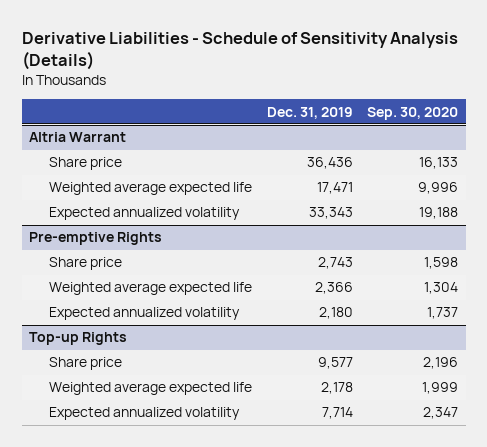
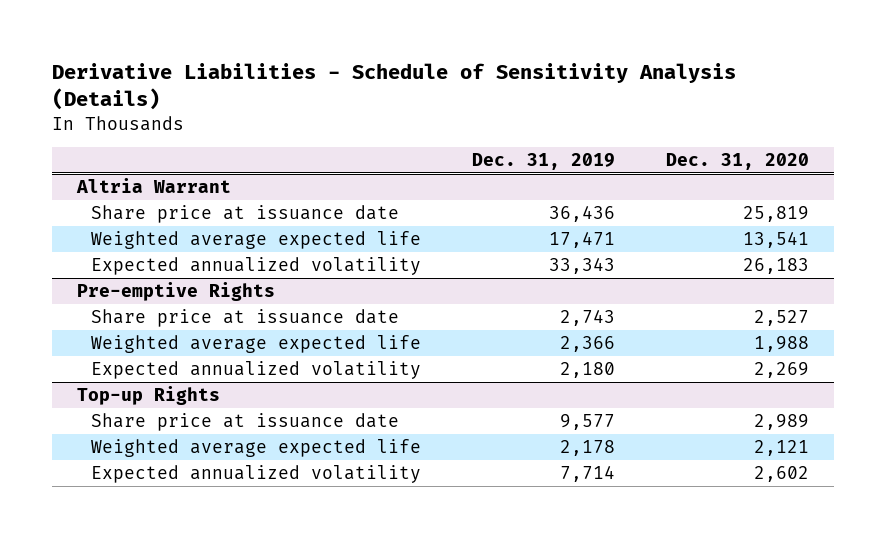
[367,106,459,120] Sep. 30, 2020 -> none
none -> [665,152,809,170] Dec. 31, 2020
[49,157,123,171] Share price -> [90,204,399,223] Share price at issuance date
[49,257,123,271] Share price -> [90,308,399,327] Share price at issuance date
[49,357,123,371] Share price -> [90,412,399,431] Share price at issuance date

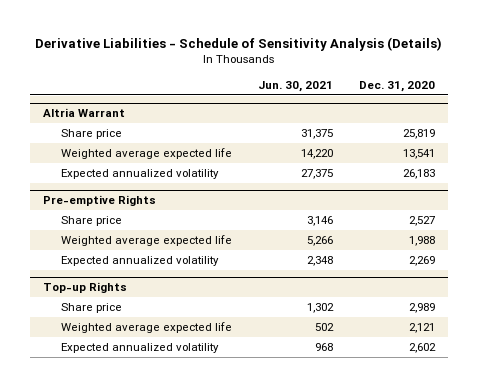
[471,152,615,170] Dec. 31, 2019 -> none
none -> [258,80,334,92] Jun. 30, 2021
[90,204,399,223] Share price at issuance date -> [61,129,123,140] Share price
[90,308,399,327] Share price at issuance date -> [61,216,123,227] Share price
[90,412,399,431] Share price at issuance date -> [61,303,123,314] Share price

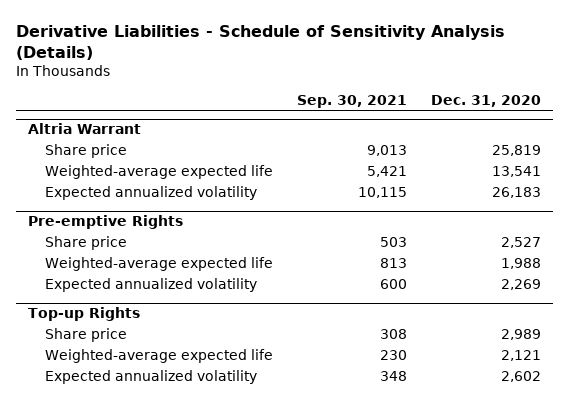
[258,80,334,92] Jun. 30, 2021 -> none
none -> [296,94,407,108] Sep. 30, 2021
[61,148,233,160] Weighted average expected life -> [44,165,273,180] Weighted-average expected life
[61,235,233,247] Weighted average expected life -> [44,257,273,272] Weighted-average expected life
[61,322,233,334] Weighted average expected life -> [44,349,273,364] Weighted-average expected life

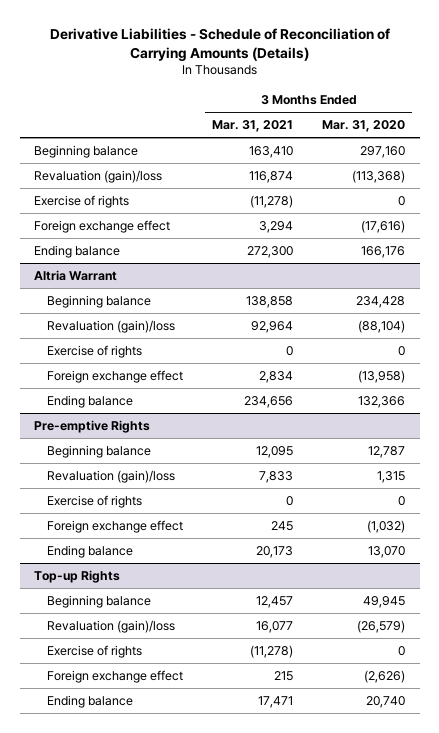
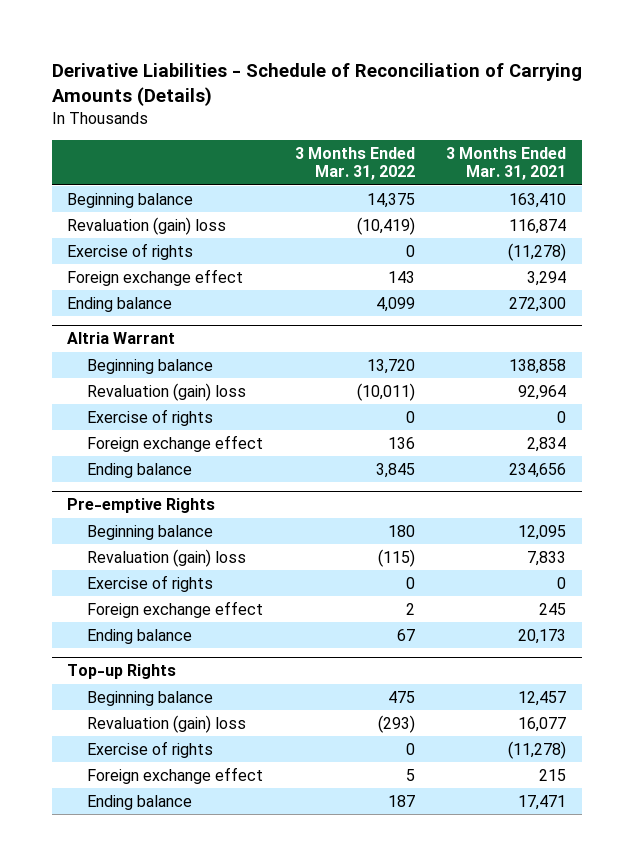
[322,120,406,133] Mar. 31, 2020 -> none
none -> [294,146,415,181] 3 Months Ended Mar. 31, 2022
[34,170,163,184] Revaluation (gain)/loss -> [67,216,227,235] Revaluation (gain) loss
[47,320,176,334] Revaluation (gain)/loss -> [87,382,247,401] Revaluation (gain) loss
[47,470,176,484] Revaluation (gain)/loss -> [87,548,247,567] Revaluation (gain) loss
[47,620,176,634] Revaluation (gain)/loss -> [87,714,247,733] Revaluation (gain) loss

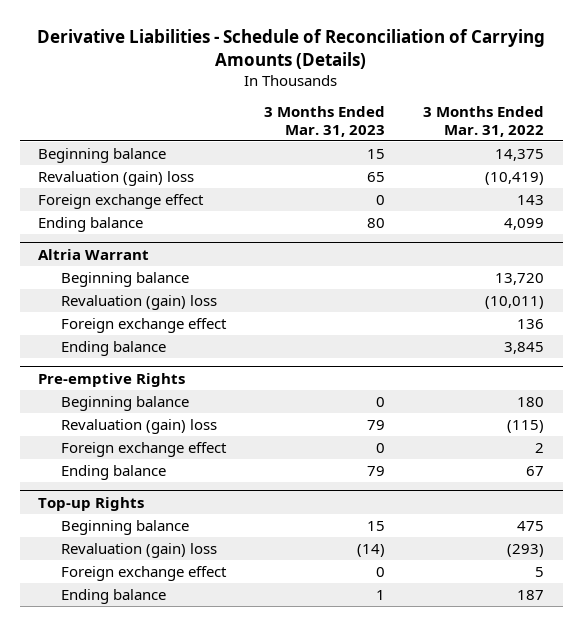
[446,146,567,181] 3 Months Ended Mar. 31, 2021 -> none
none -> [264,106,386,137] 3 Months Ended Mar. 31, 2023
[67,242,194,260] Exercise of rights -> none
[87,408,214,426] Exercise of rights -> none
[87,574,214,592] Exercise of rights -> none
[87,740,214,758] Exercise of rights -> none

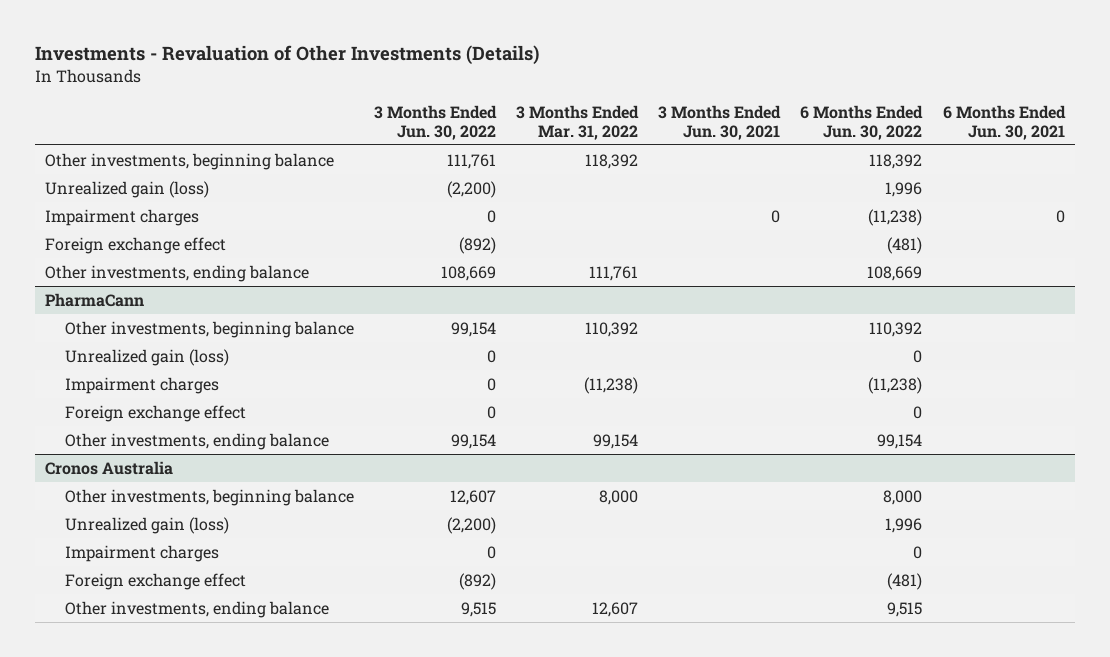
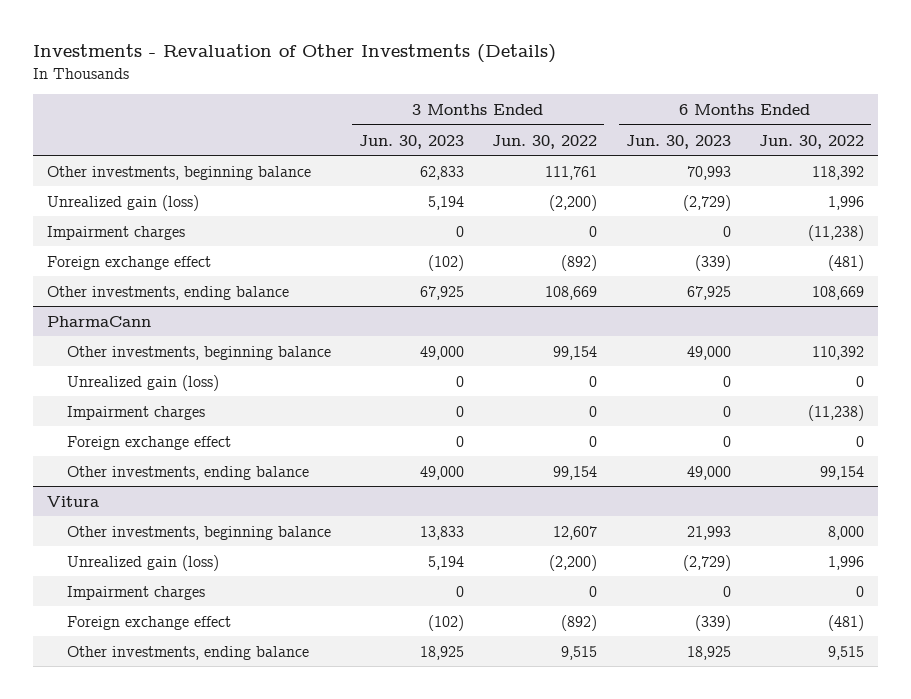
[516,104,640,140] 3 Months Ended Mar. 31, 2022 -> none
[658,104,782,140] 3 Months Ended Jun. 30, 2021 -> none
[942,104,1066,140] 6 Months Ended Jun. 30, 2021 -> none
none -> [358,134,464,149] Jun. 30, 2023
none -> [625,134,731,149] Jun. 30, 2023
[45,460,174,475] Cronos Australia -> [47,495,100,507] Vitura

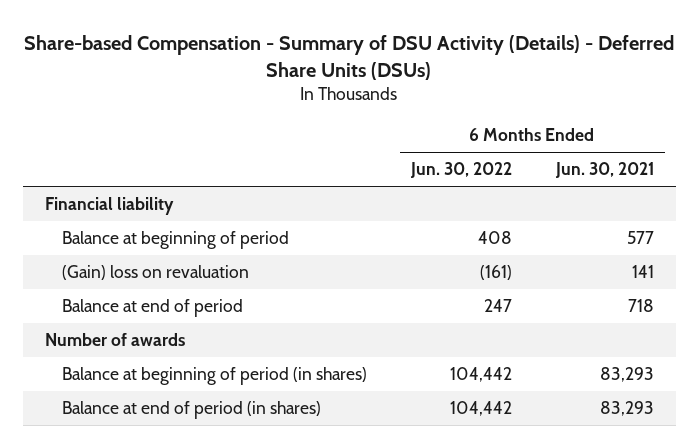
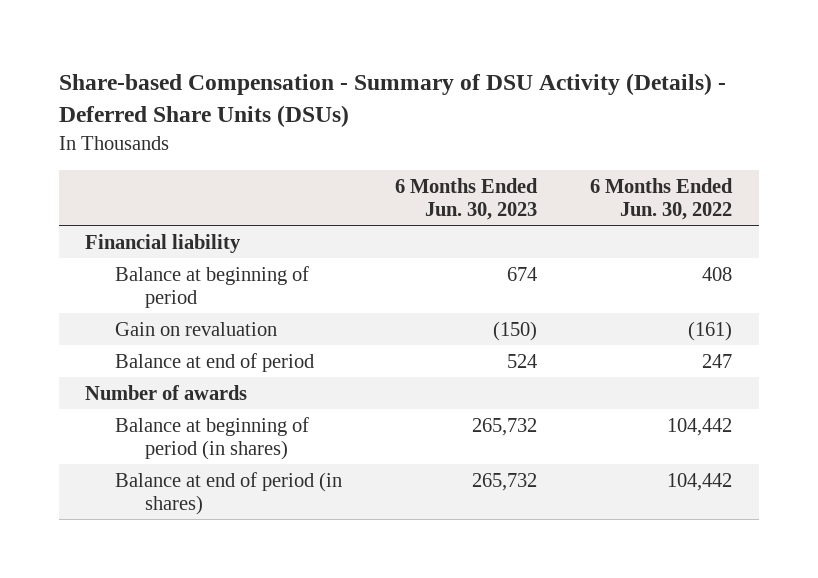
[555,162,655,179] Jun. 30, 2021 -> none
none -> [395,177,539,221] 6 Months Ended Jun. 30, 2023
[61,265,249,281] (Gain) loss on revaluation -> [115,321,278,336] Gain on revaluation

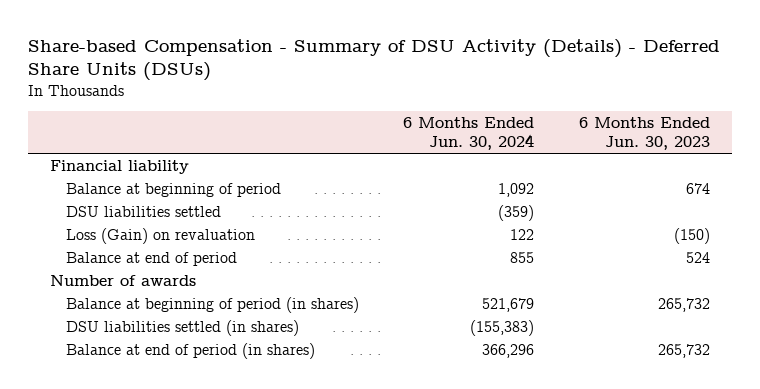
[590,177,734,221] 6 Months Ended Jun. 30, 2022 -> none
none -> [403,117,535,151] 6 Months Ended Jun. 30, 2024
none -> [65,205,221,217] DSU liabilities settled
[115,321,278,336] Gain on revaluation -> [65,227,255,244] Loss (Gain) on revaluation
none -> [65,319,299,336] DSU liabilities settled (in shares)

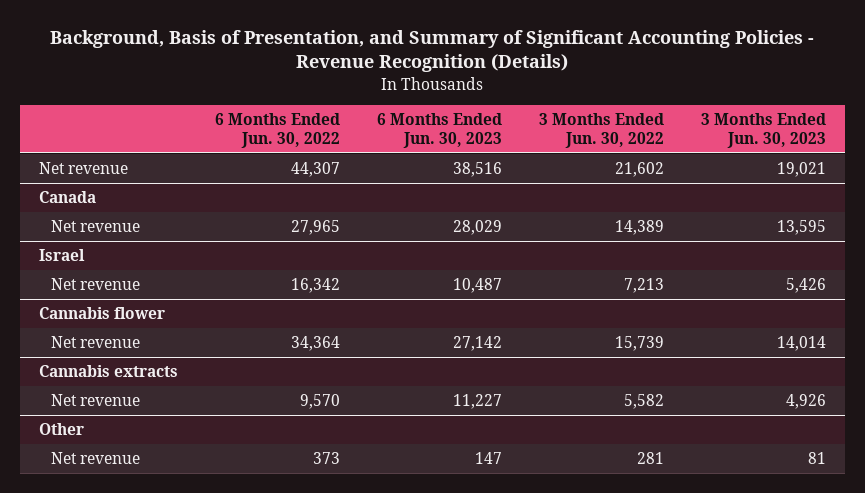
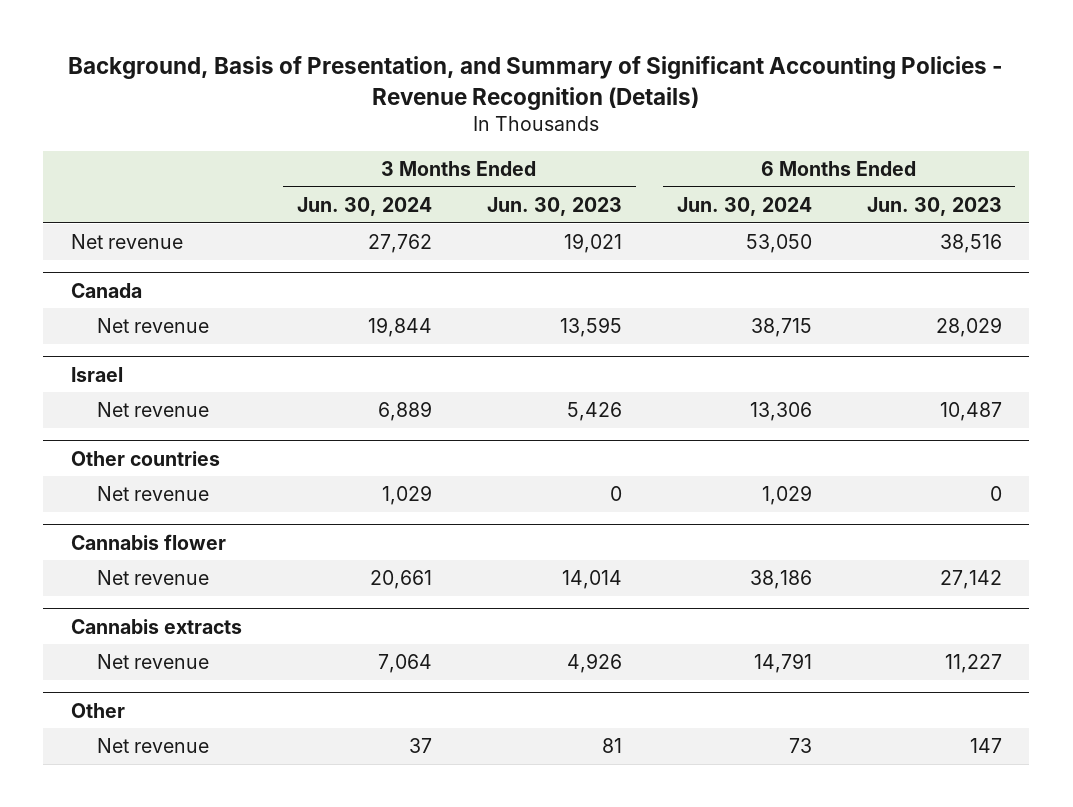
[214,113,340,148] 6 Months Ended Jun. 30, 2022 -> none
[539,113,665,148] 3 Months Ended Jun. 30, 2022 -> none
none -> [296,196,432,216] Jun. 30, 2024
none -> [676,196,812,216] Jun. 30, 2024
none -> [70,450,220,466] Other countries
none -> [96,486,209,502] Net revenue

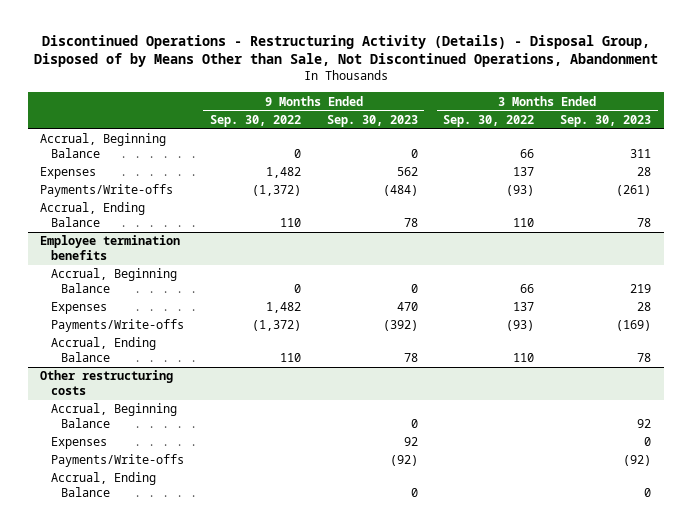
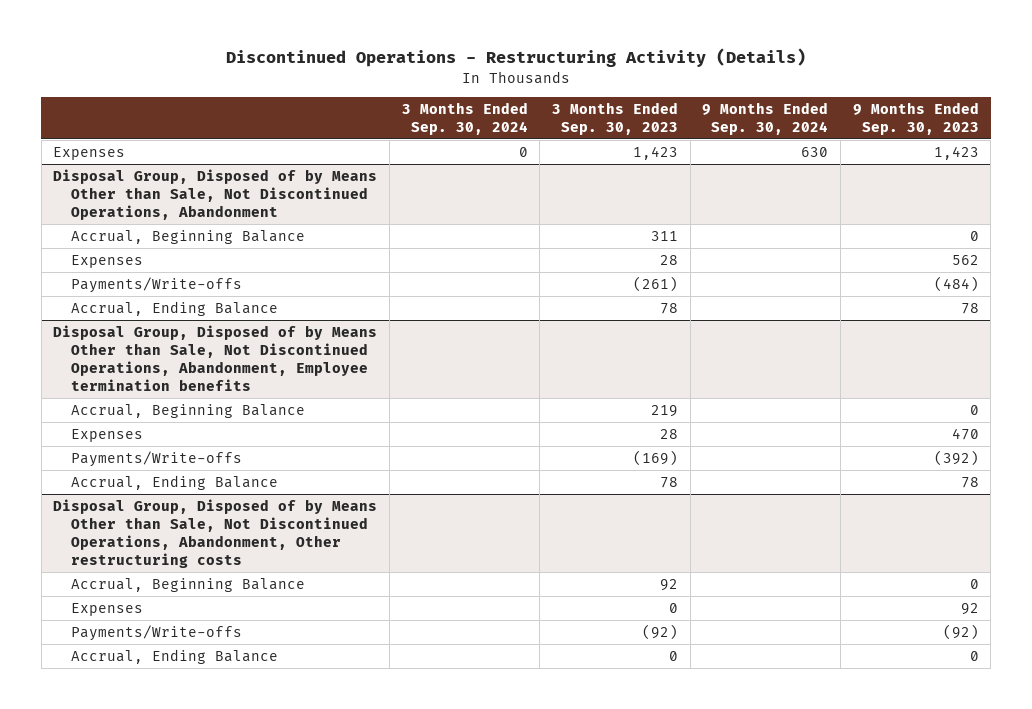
[33,34,658,68] Discontinued Operations - Restructuring Activity (Details) - Disposal Group, Disposed of by Means Other than Sale, Not Discontinued Operations, Abandonment -> [225,48,806,68] Discontinued Operations - Restructuring Activity (Details)
[209,114,301,127] Sep. 30, 2022 -> none
[443,114,535,127] Sep. 30, 2022 -> none
none -> [401,101,528,135] 3 Months Ended Sep. 30, 2024
none -> [702,101,829,135] 9 Months Ended Sep. 30, 2024
none -> [53,147,126,161] Expenses
none -> [53,169,378,220] Disposal Group, Disposed of by Means Other than Sale, Not Discontinued Operations, Abandonment
[40,235,181,260] Employee termination benefits -> none
none -> [53,325,378,391] Disposal Group, Disposed of by Means Other than Sale, Not Discontinued Operations, Abandonment, Employee termination benefits
[40,370,174,395] Other restructuring costs -> none
none -> [53,499,378,568] Disposal Group, Disposed of by Means Other than Sale, Not Discontinued Operations, Abandonment, Other restructuring costs

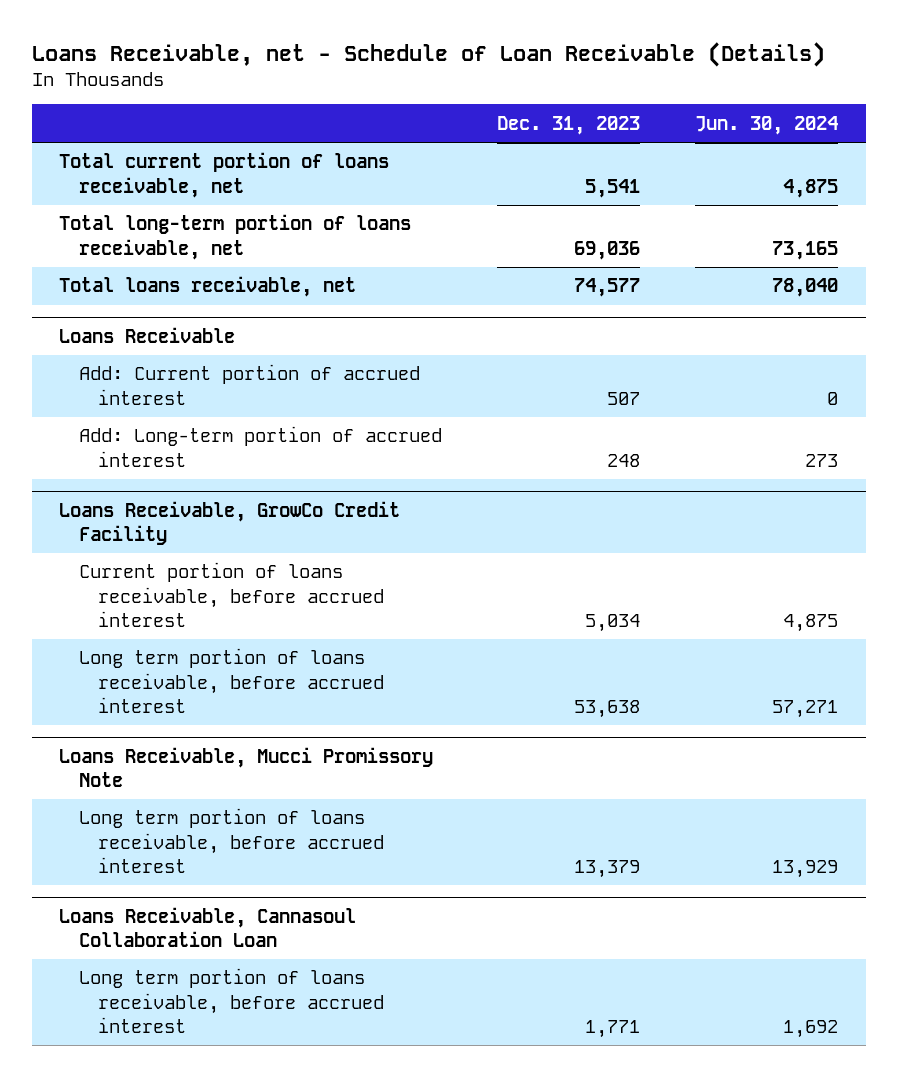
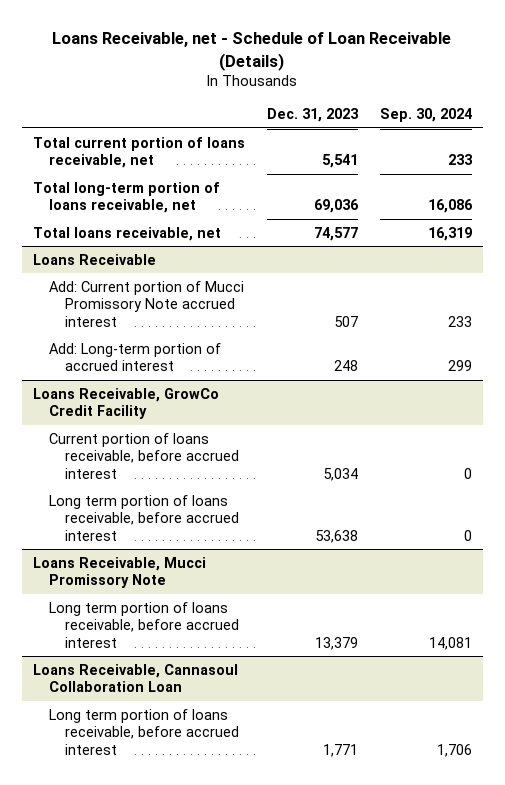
[695,115,839,135] Jun. 30, 2024 -> none
none -> [379,108,472,123] Sep. 30, 2024
[78,364,420,405] Add: Current portion of accrued interest -> [48,280,244,328] Add: Current portion of Mucci Promissory Note accrued interest

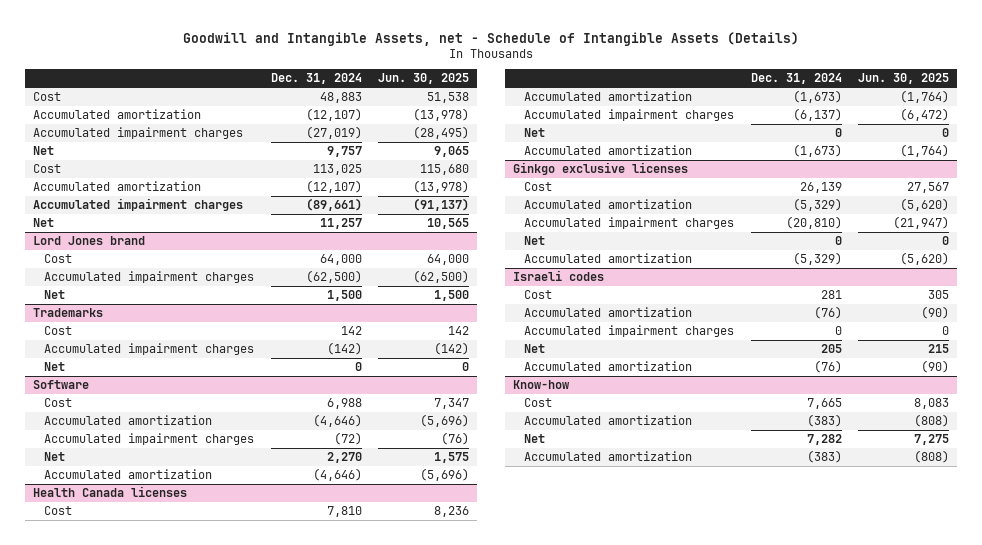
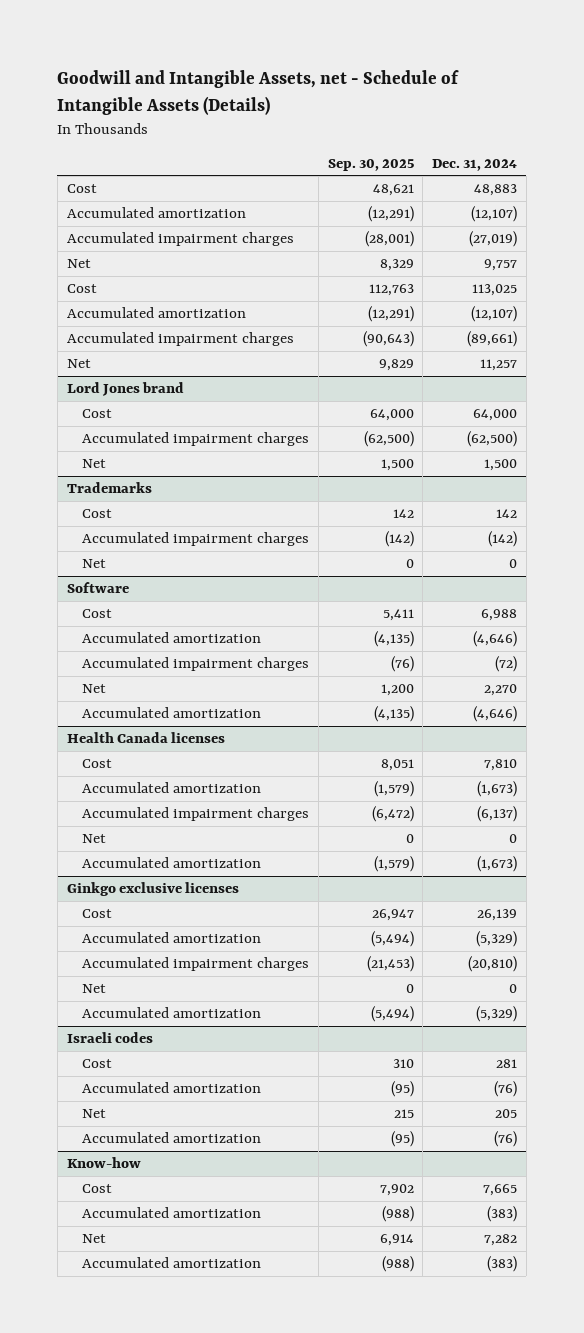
[377,73,469,85] Jun. 30, 2025 -> none
none -> [327,159,414,172] Sep. 30, 2025
[524,325,735,338] Accumulated impairment charges -> none

